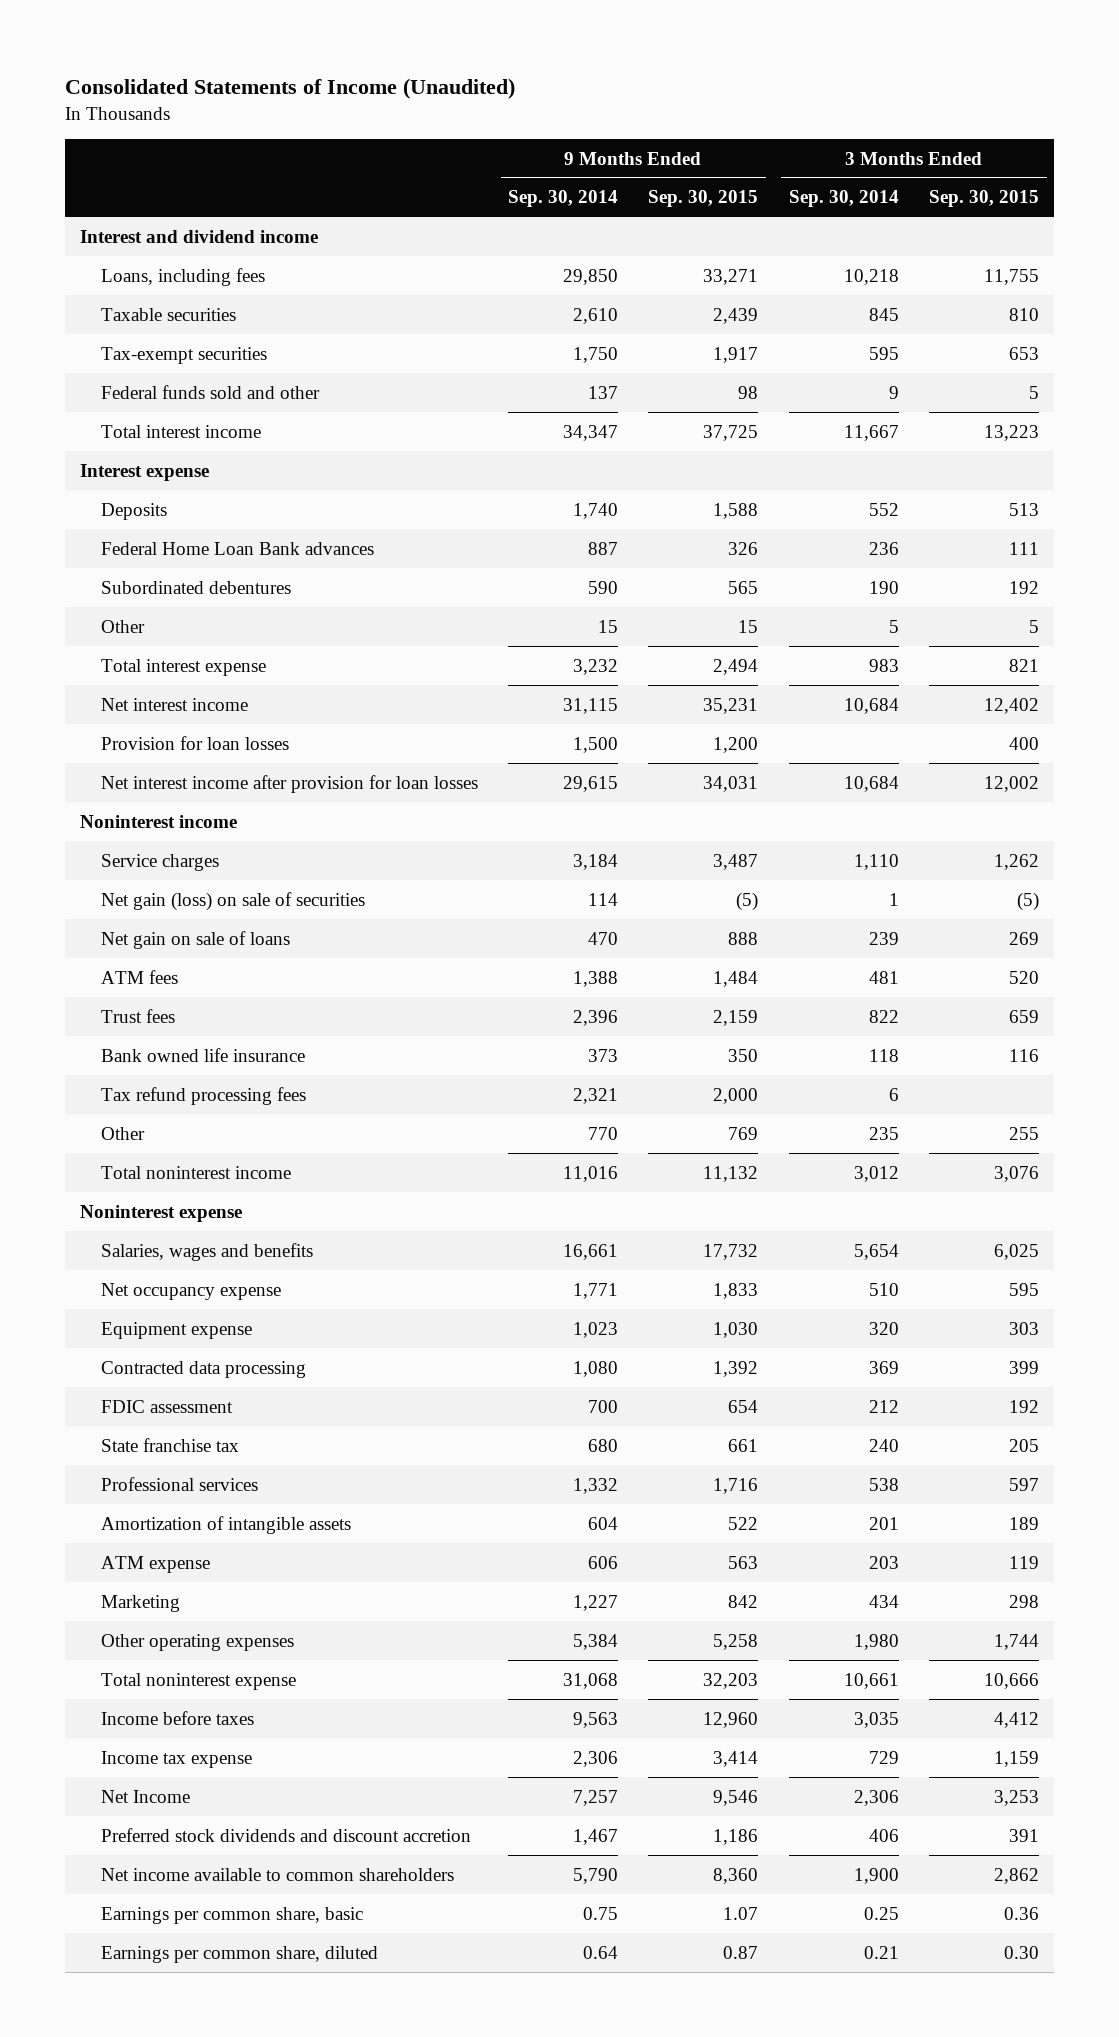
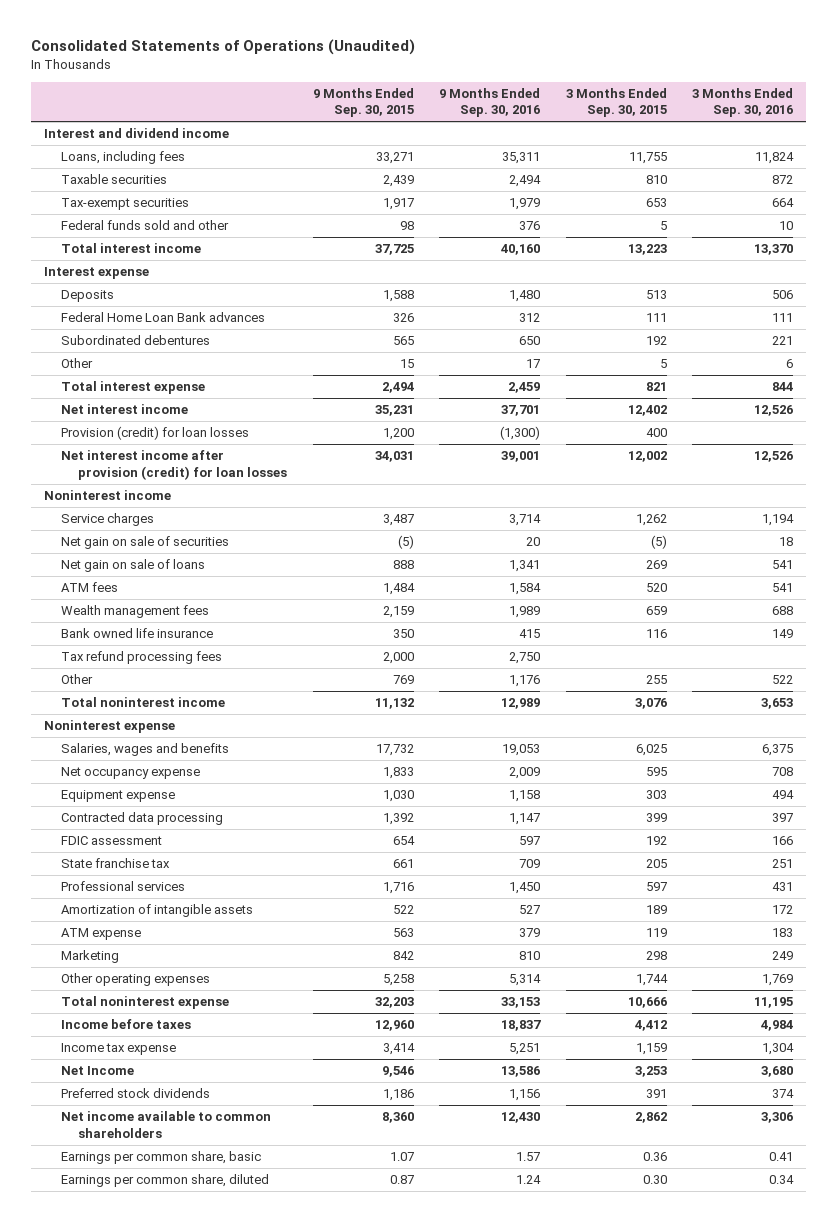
[64,78,515,100] Consolidated Statements of Income (Unaudited) -> [31,39,416,56] Consolidated Statements of Operations (Unaudited)
[508,190,619,208] Sep. 30, 2014 -> none
[788,190,899,208] Sep. 30, 2014 -> none
none -> [439,87,541,118] 9 Months Ended Sep. 30, 2016
none -> [692,87,794,118] 3 Months Ended Sep. 30, 2016
[100,735,289,750] Provision for loan losses -> [61,426,250,441] Provision (credit) for loan losses
[100,774,478,793] Net interest income after provision for loan losses -> [61,450,288,480] Net interest income after provision (credit) for loan losses
[100,891,365,911] Net gain (loss) on sale of securities -> [61,536,230,550] Net gain on sale of securities
[100,1008,175,1023] Trust fees -> [61,605,210,619] Wealth management fees
[100,1827,471,1842] Preferred stock dividends and discount accretion -> [61,1088,211,1099] Preferred stock dividends

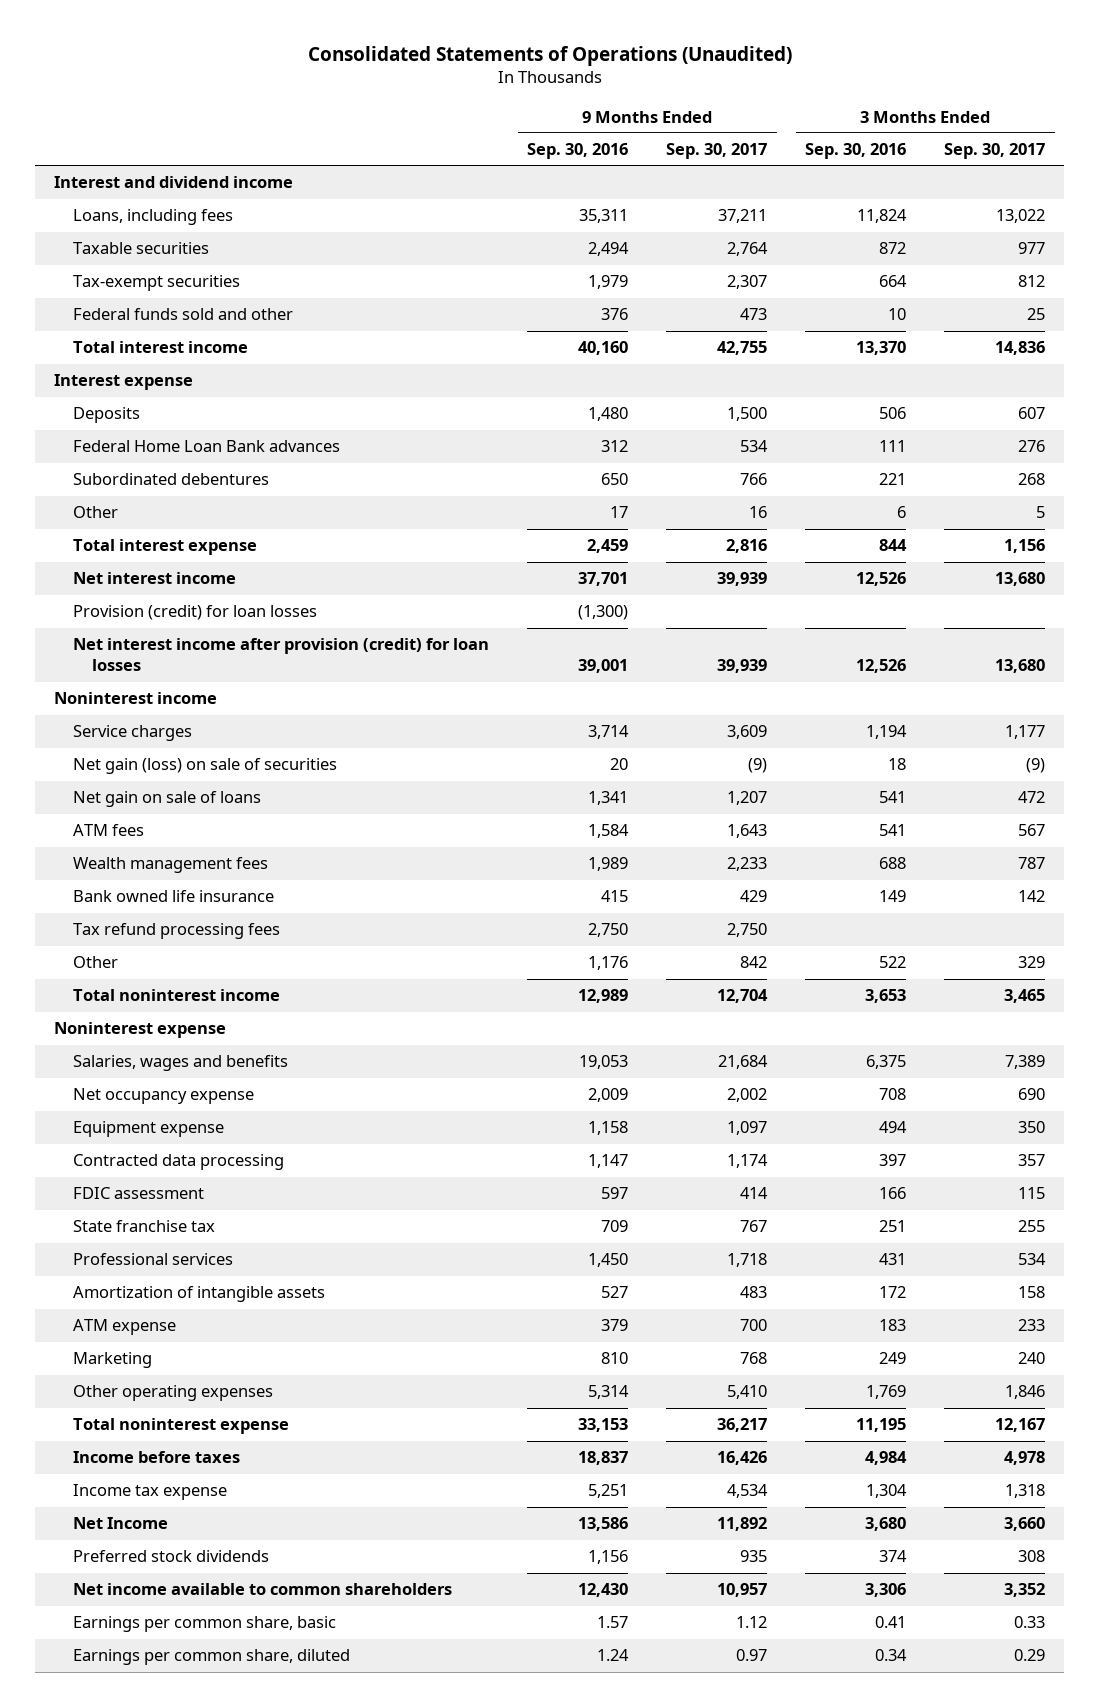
[312,87,414,118] 9 Months Ended Sep. 30, 2015 -> none
[565,87,667,118] 3 Months Ended Sep. 30, 2015 -> none
none -> [666,143,768,160] Sep. 30, 2017
none -> [944,143,1046,160] Sep. 30, 2017
[61,536,230,550] Net gain on sale of securities -> [73,758,338,775] Net gain (loss) on sale of securities

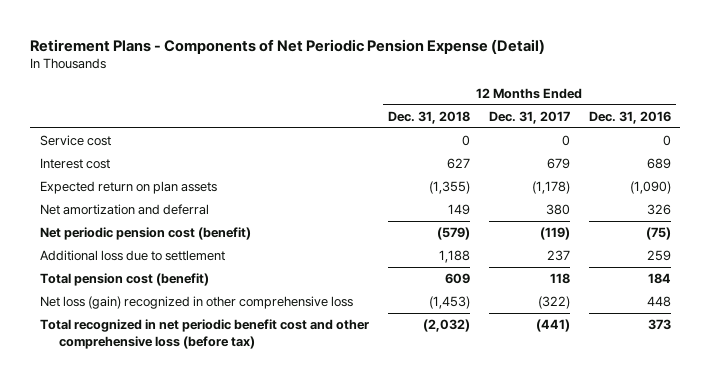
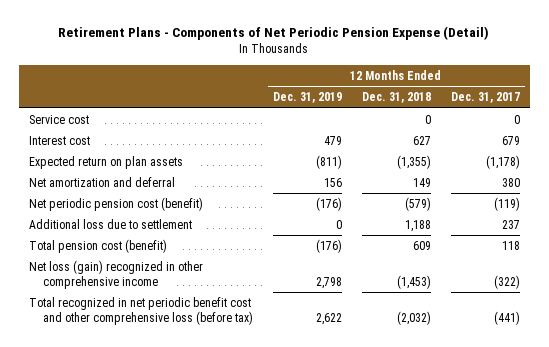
[588,110,671,124] Dec. 31, 2016 -> none
none -> [272,92,342,104] Dec. 31, 2019
[39,296,353,310] Net loss (gain) recognized in other comprehensive loss -> [29,259,204,289] Net loss (gain) recognized in other comprehensive income

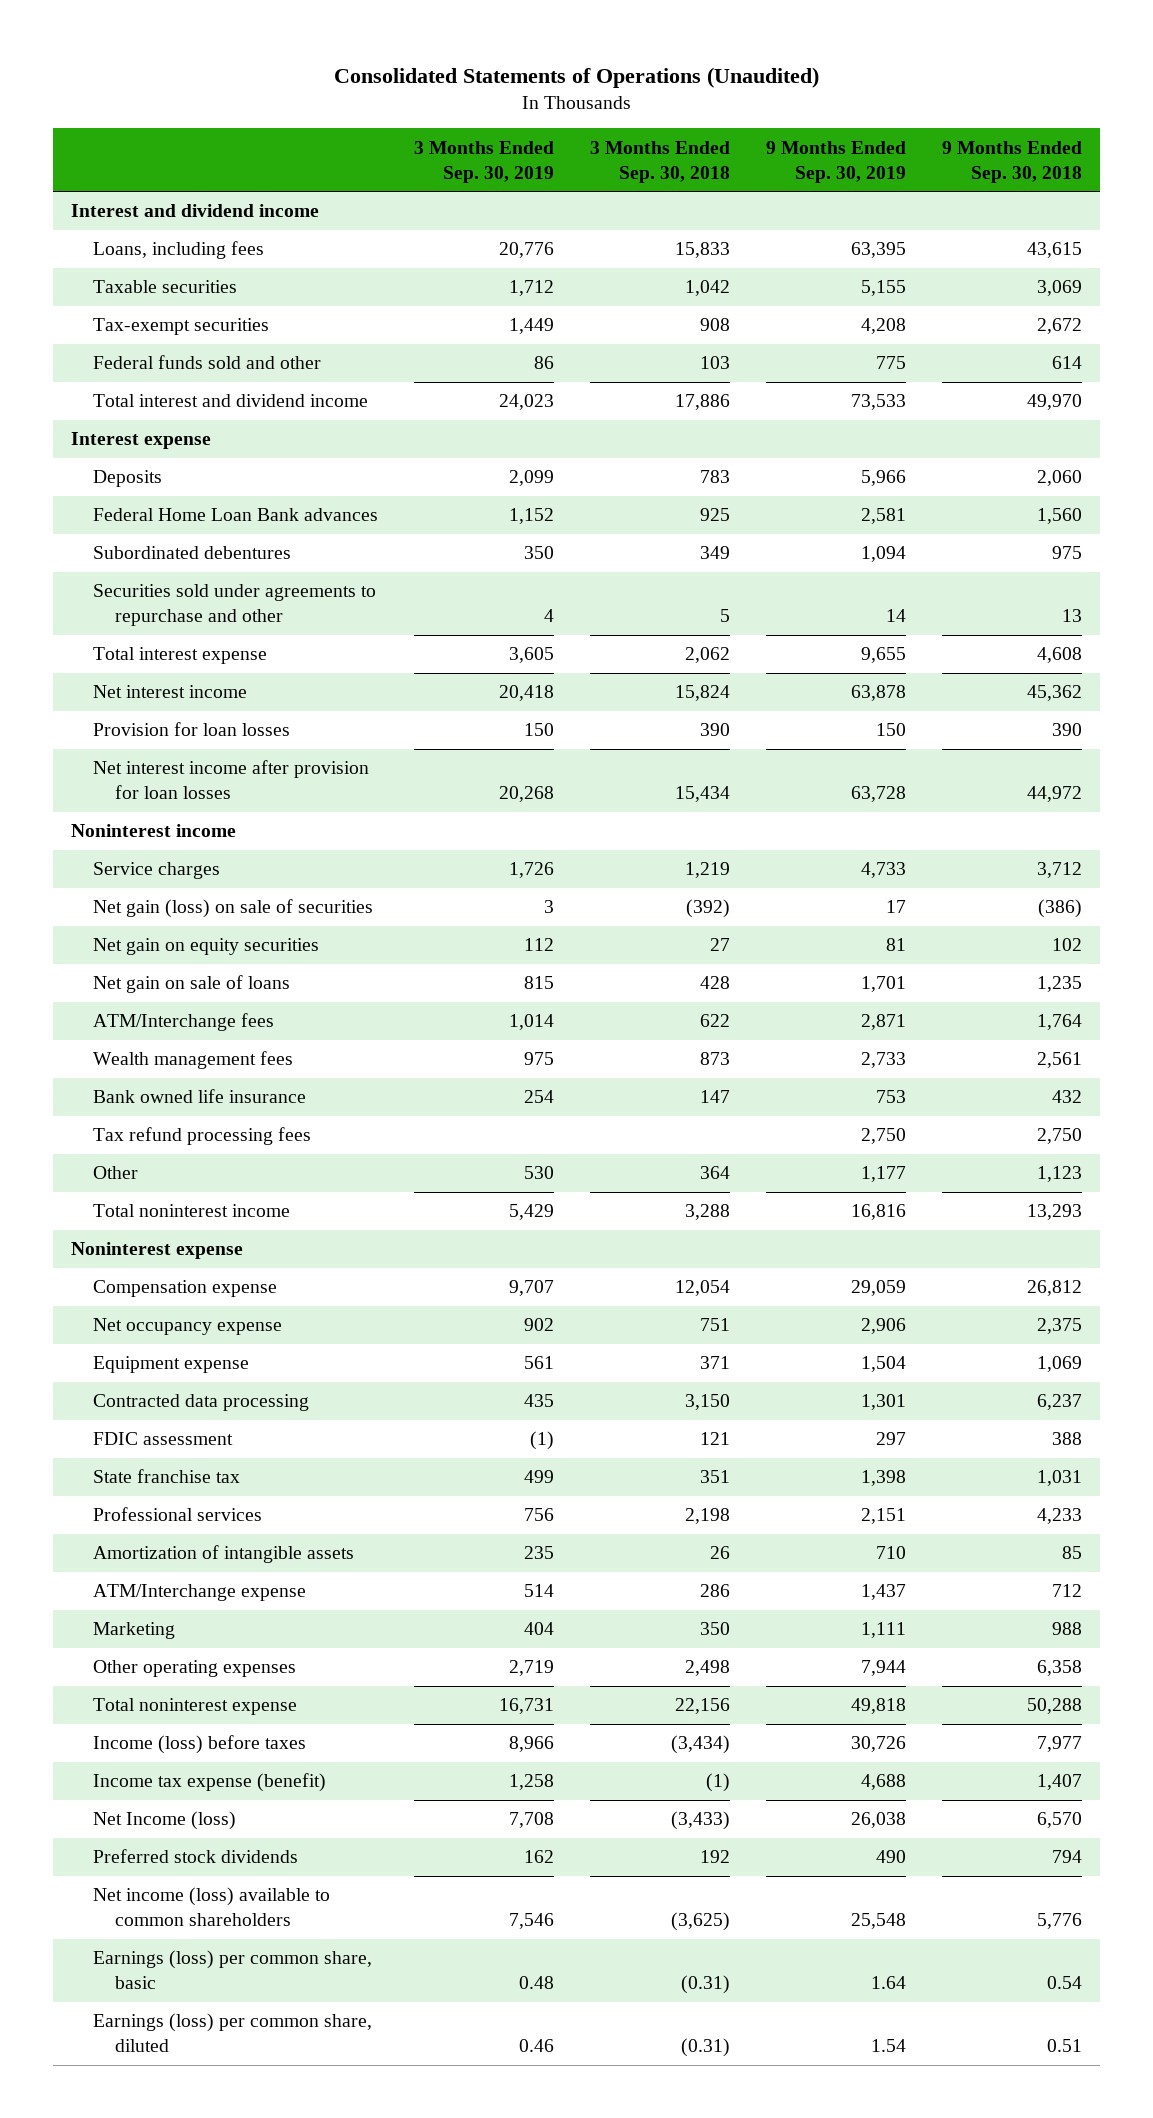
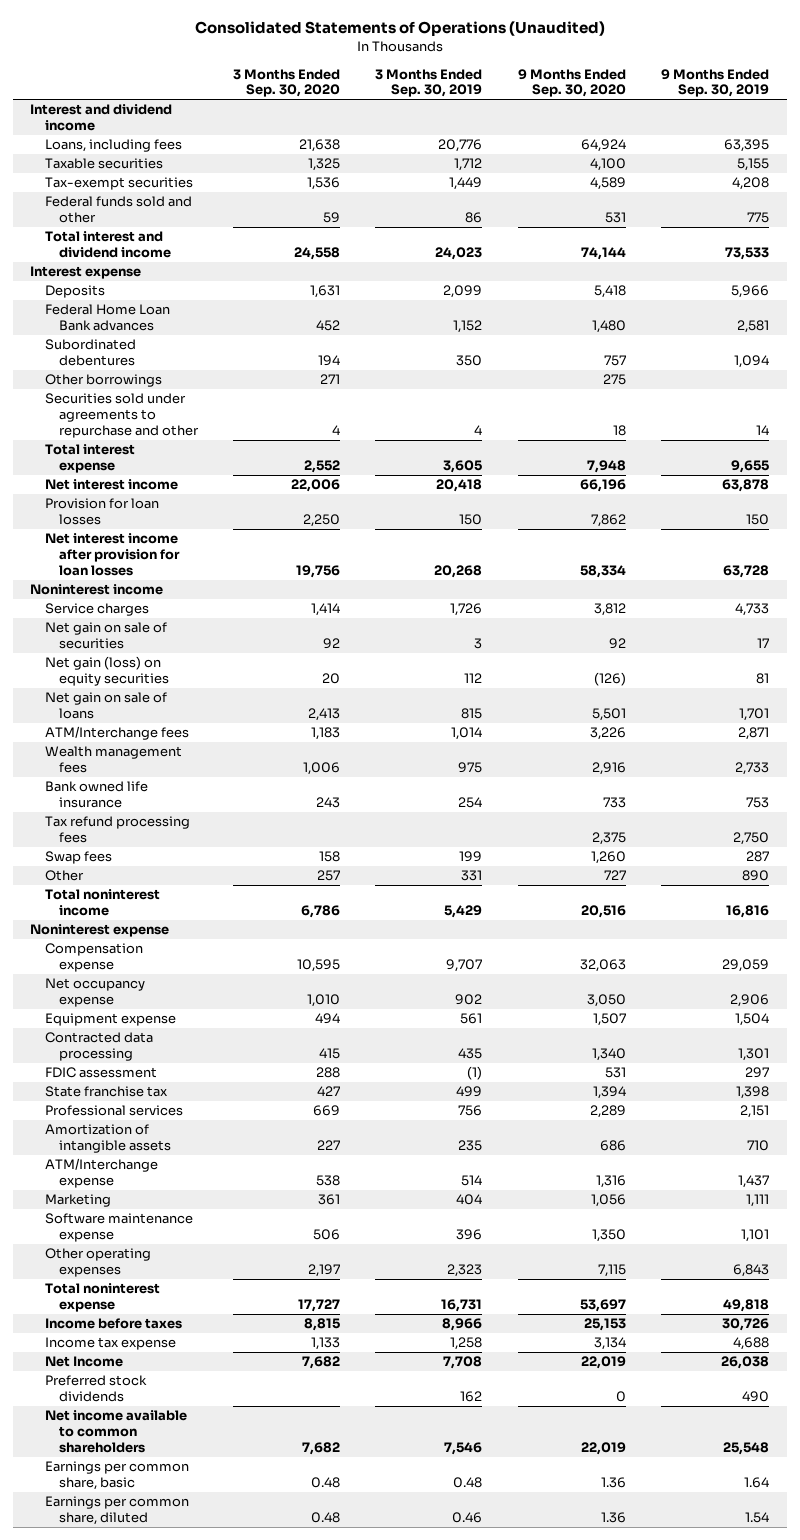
[590,140,731,183] 3 Months Ended Sep. 30, 2018 -> none
[942,140,1083,183] 9 Months Ended Sep. 30, 2018 -> none
none -> [233,68,341,98] 3 Months Ended Sep. 30, 2020
none -> [517,68,626,98] 9 Months Ended Sep. 30, 2020
none -> [44,374,162,388] Other borrowings
[92,899,373,919] Net gain (loss) on sale of securities -> [44,622,167,650] Net gain on sale of securities
[92,938,319,956] Net gain on equity securities -> [44,656,169,687] Net gain (loss) on equity securities
none -> [44,851,112,865] Swap fees
[523,1166,554,1180] 530 -> [461,870,483,882] 331
[861,1166,907,1183] 1,177 -> [742,870,770,882] 890
none -> [44,1213,193,1243] Software maintenance expense
[508,1660,554,1677] 2,719 -> [447,1264,483,1278] 2,323
[861,1660,907,1677] 7,944 -> [733,1264,770,1278] 6,843
[92,1735,306,1755] Income (loss) before taxes -> [44,1318,182,1330] Income before taxes
[92,1773,326,1793] Income tax expense (benefit) -> [44,1337,176,1351] Income tax expense
[92,1811,236,1831] Net Income (loss) -> [44,1356,123,1368] Net Income
[92,1887,330,1927] Net income (loss) available to common shareholders -> [44,1410,187,1454] Net income available to common shareholders
[92,1950,372,1990] Earnings (loss) per common share, basic -> [44,1461,189,1491] Earnings per common share, basic
[92,2013,372,2053] Earnings (loss) per common share, diluted -> [44,1496,189,1526] Earnings per common share, diluted

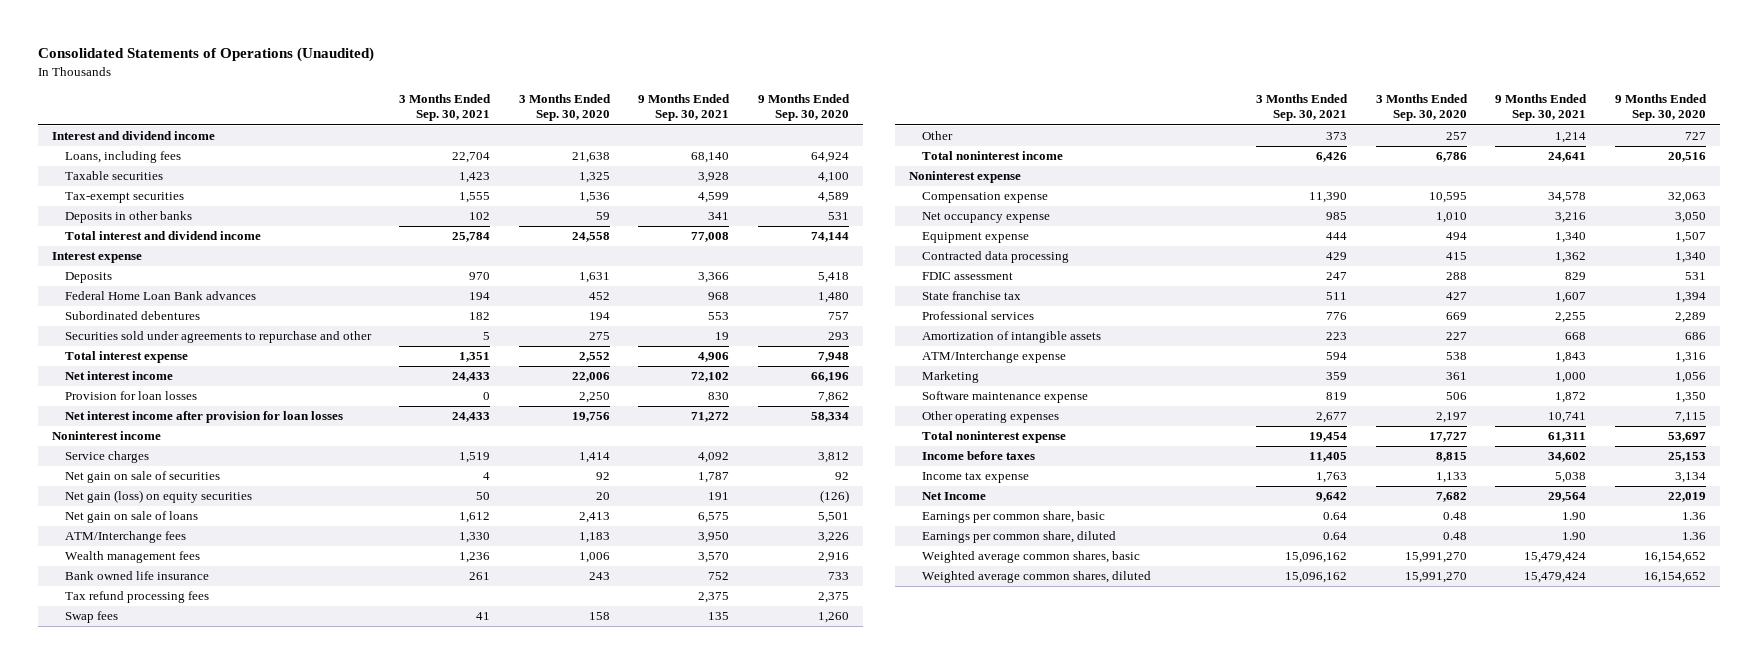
[375,68,483,98] 3 Months Ended Sep. 30, 2019 -> none
[661,68,770,98] 9 Months Ended Sep. 30, 2019 -> none
none -> [399,94,492,122] 3 Months Ended Sep. 30, 2021
none -> [638,94,731,122] 9 Months Ended Sep. 30, 2021
[44,196,192,224] Federal funds sold and other -> [64,211,192,224] Deposits in other banks
[44,374,162,388] Other borrowings -> none
[332,425,341,436] 4 -> [588,332,610,341] 275
[612,425,626,437] 18 -> [827,332,849,341] 293
[44,1375,147,1403] Preferred stock dividends -> none
[44,1410,187,1454] Net income available to common shareholders -> none
none -> [921,551,1140,564] Weighted average common shares, basic
none -> [921,571,1151,584] Weighted average common shares, diluted

